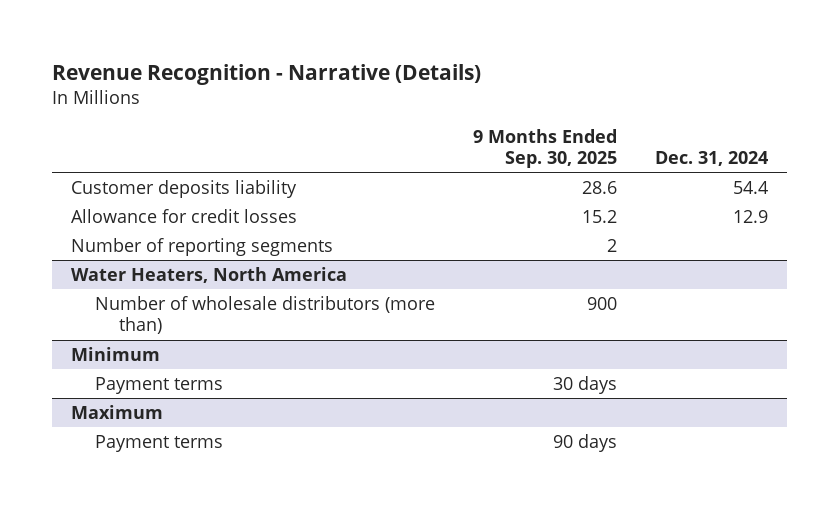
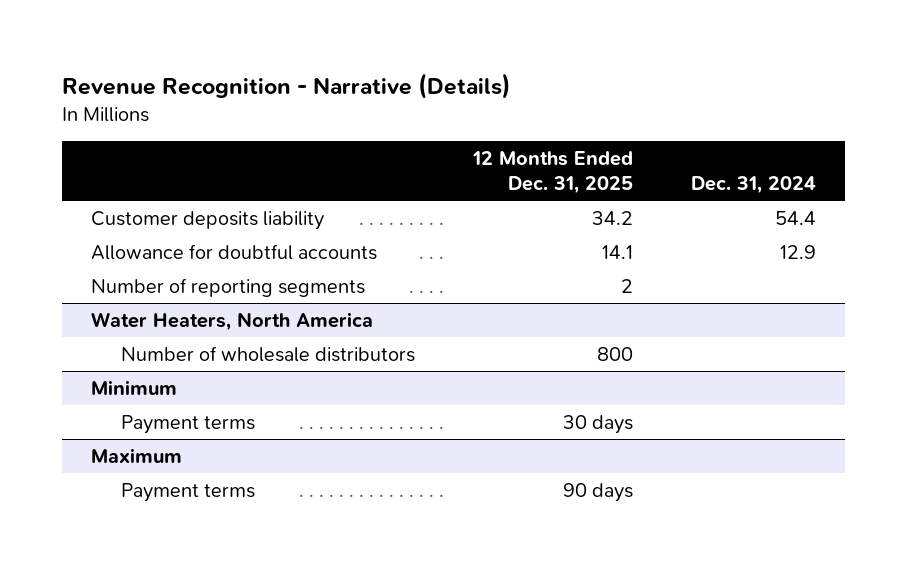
[473,128,618,169] 9 Months Ended Sep. 30, 2025 -> none
none -> [472,150,634,195] 12 Months Ended Dec. 31, 2025
[70,208,297,223] Allowance for credit losses -> [91,243,378,260] Allowance for doubtful accounts
[95,295,436,335] Number of wholesale distributors (more than) -> [121,345,416,362] Number of wholesale distributors

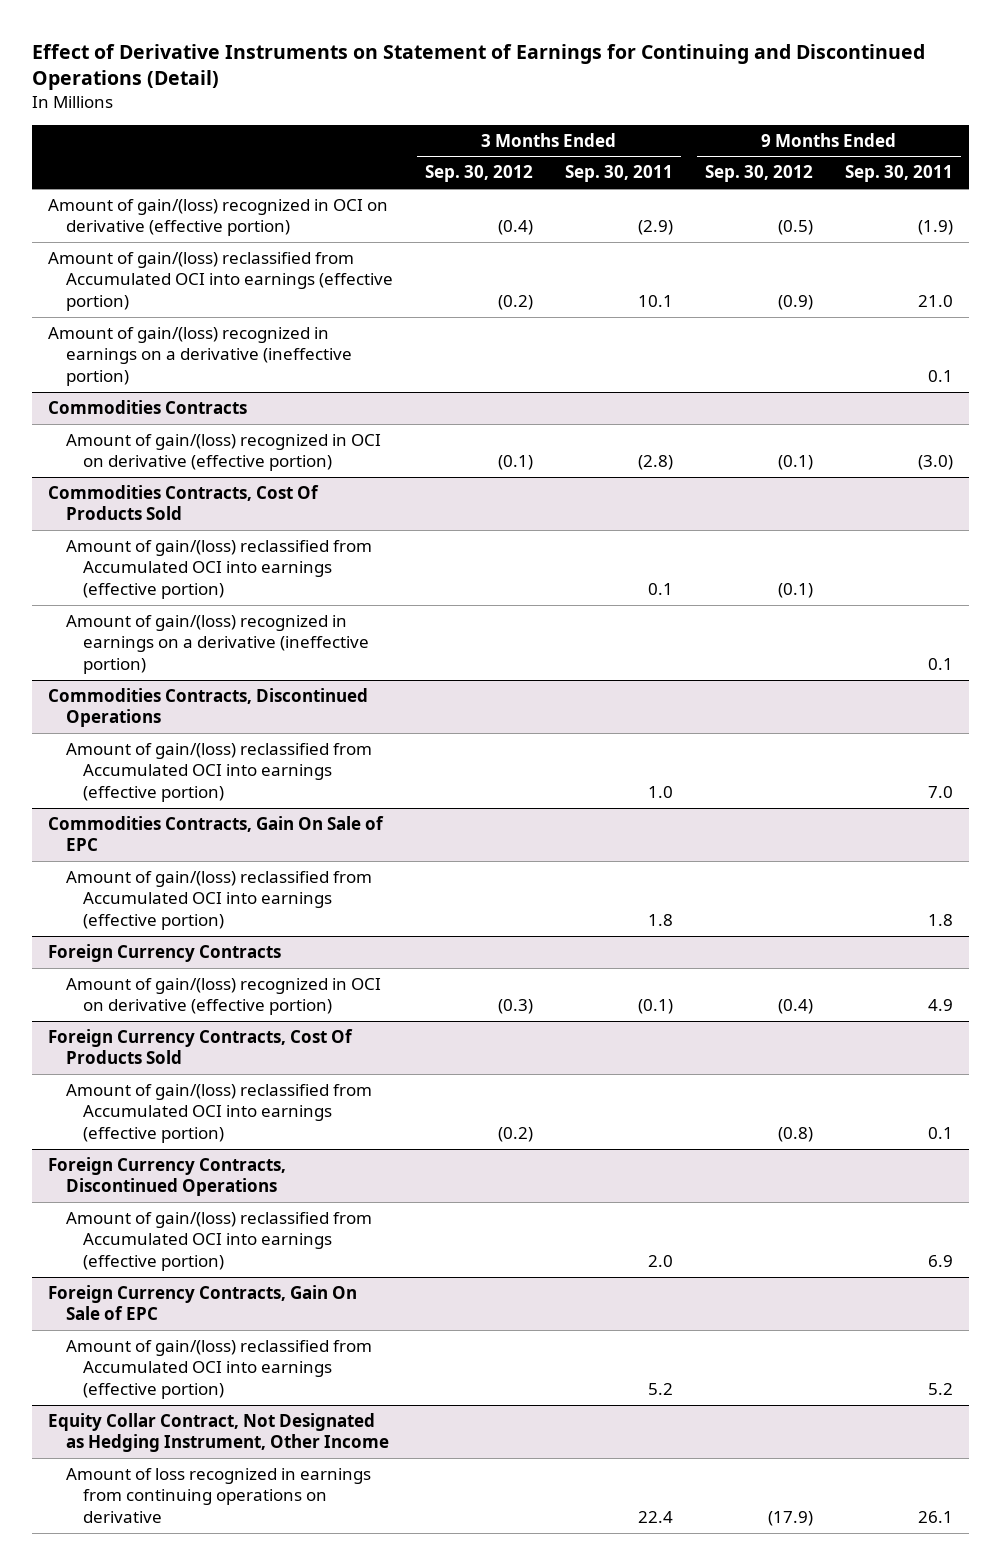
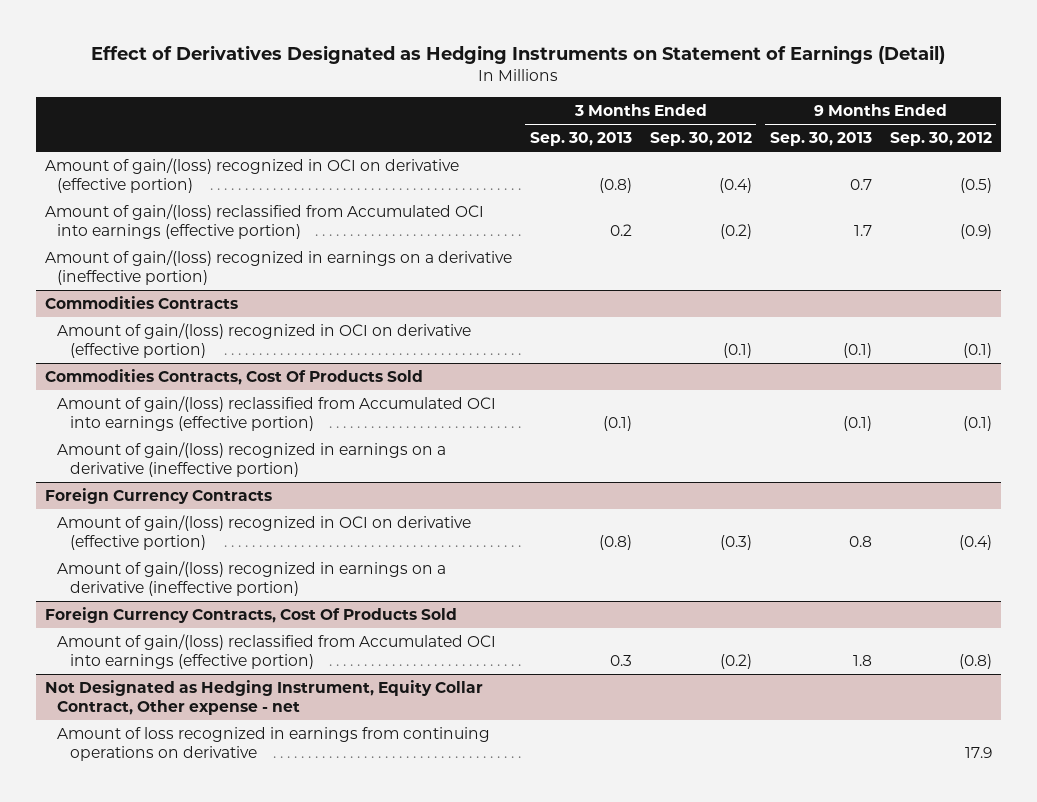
[32,43,926,90] Effect of Derivative Instruments on Statement of Earnings for Continuing and Discontinued Operations (Detail) -> [91,45,946,65] Effect of Derivatives Designated as Hedging Instruments on Statement of Earnings (Detail)
[564,165,673,183] Sep. 30, 2011 -> none
[844,165,953,183] Sep. 30, 2011 -> none
none -> [529,132,632,147] Sep. 30, 2013
none -> [769,132,872,147] Sep. 30, 2013
[48,687,369,728] Commodities Contracts, Discontinued Operations -> none
[65,742,372,802] Amount of gain/(loss) reclassified from Accumulated OCI into earnings (effective portion) -> none
[48,815,385,852] Commodities Contracts, Gain On Sale of EPC -> none
[65,870,372,930] Amount of gain/(loss) reclassified from Accumulated OCI into earnings (effective portion) -> none
none -> [57,561,447,596] Amount of gain/(loss) recognized in earnings on a derivative (ineffective portion)
[48,1156,287,1197] Foreign Currency Contracts, Discontinued Operations -> none
[65,1211,372,1271] Amount of gain/(loss) reclassified from Accumulated OCI into earnings (effective portion) -> none
[48,1284,358,1321] Foreign Currency Contracts, Gain On Sale of EPC -> none
[65,1339,372,1399] Amount of gain/(loss) reclassified from Accumulated OCI into earnings (effective portion) -> none
[48,1412,389,1453] Equity Collar Contract, Not Designated as Hedging Instrument, Other Income -> [44,680,483,715] Not Designated as Hedging Instrument, Equity Collar Contract, Other expense - net
[767,1510,813,1526] (17.9) -> [964,746,992,758] 17.9

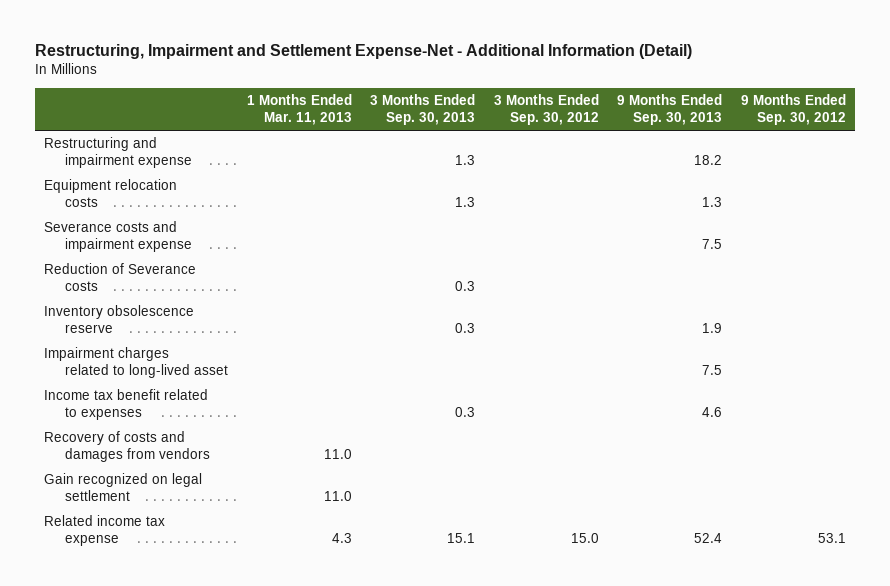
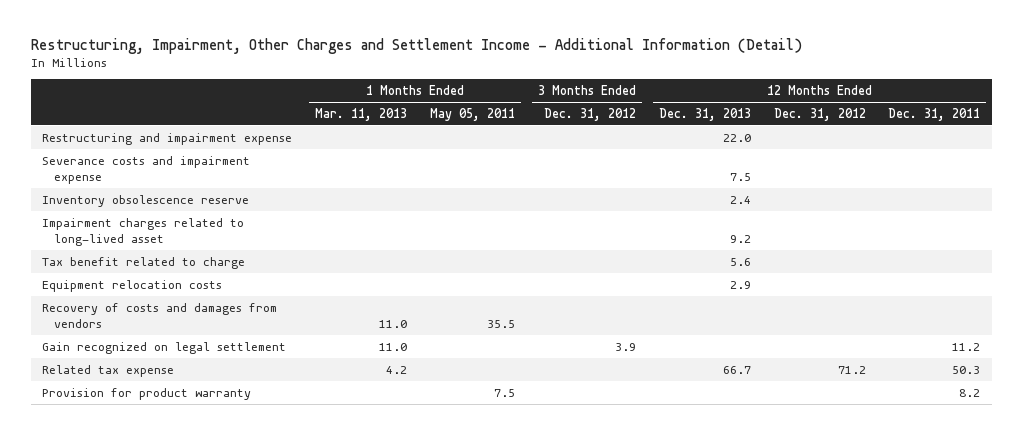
[34,43,692,59] Restructuring, Impairment and Settlement Expense-Net - Additional Information (Detail) -> [30,38,802,55] Restructuring, Impairment, Other Charges and Settlement Income - Additional Information (Detail)
[370,94,476,126] 3 Months Ended Sep. 30, 2013 -> none
[493,94,599,126] 3 Months Ended Sep. 30, 2012 -> none
[617,94,723,126] 9 Months Ended Sep. 30, 2013 -> none
[740,94,846,126] 9 Months Ended Sep. 30, 2012 -> none
none -> [430,107,516,121] 1 Months Ended May 05, 2011
none -> [543,107,636,121] 3 Months Ended Dec. 31, 2012
none -> [658,107,751,121] 12 Months Ended Dec. 31, 2013
none -> [773,107,866,121] 12 Months Ended Dec. 31, 2012
none -> [888,107,981,121] 12 Months Ended Dec. 31, 2011
[43,263,196,292] Reduction of Severance costs -> none
[43,389,208,421] Income tax benefit related to expenses -> [42,256,246,269] Tax benefit related to charge
[43,179,177,208] Equipment relocation costs -> [42,279,223,292] Equipment relocation costs
[43,515,165,547] Related income tax expense -> [42,364,175,377] Related tax expense
[331,533,352,544] 4.3 -> [386,365,408,374] 4.2
none -> [42,387,252,400] Provision for product warranty

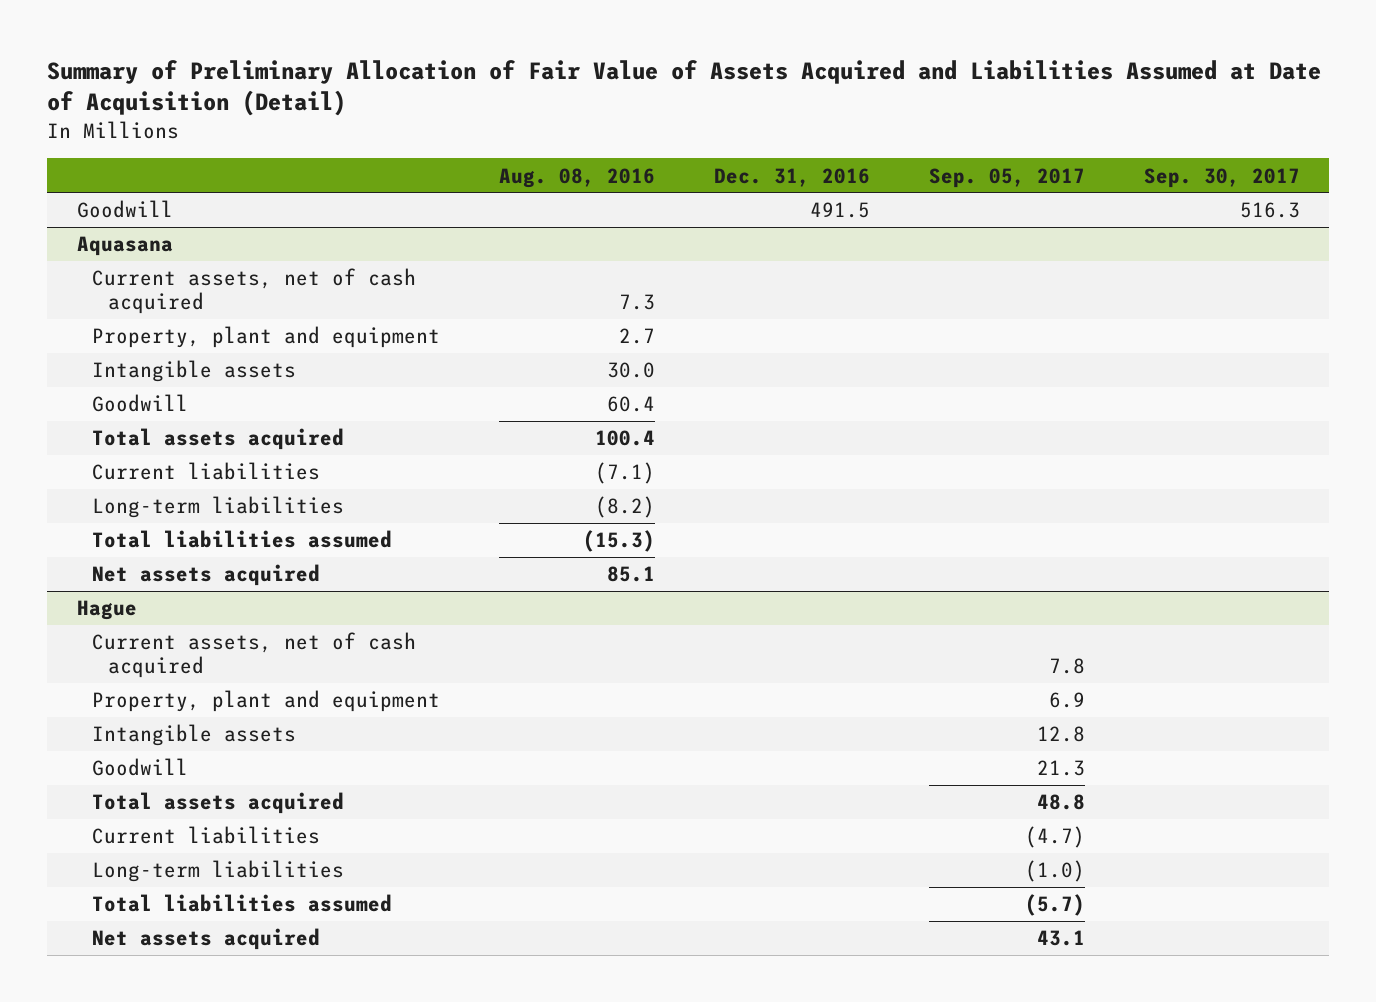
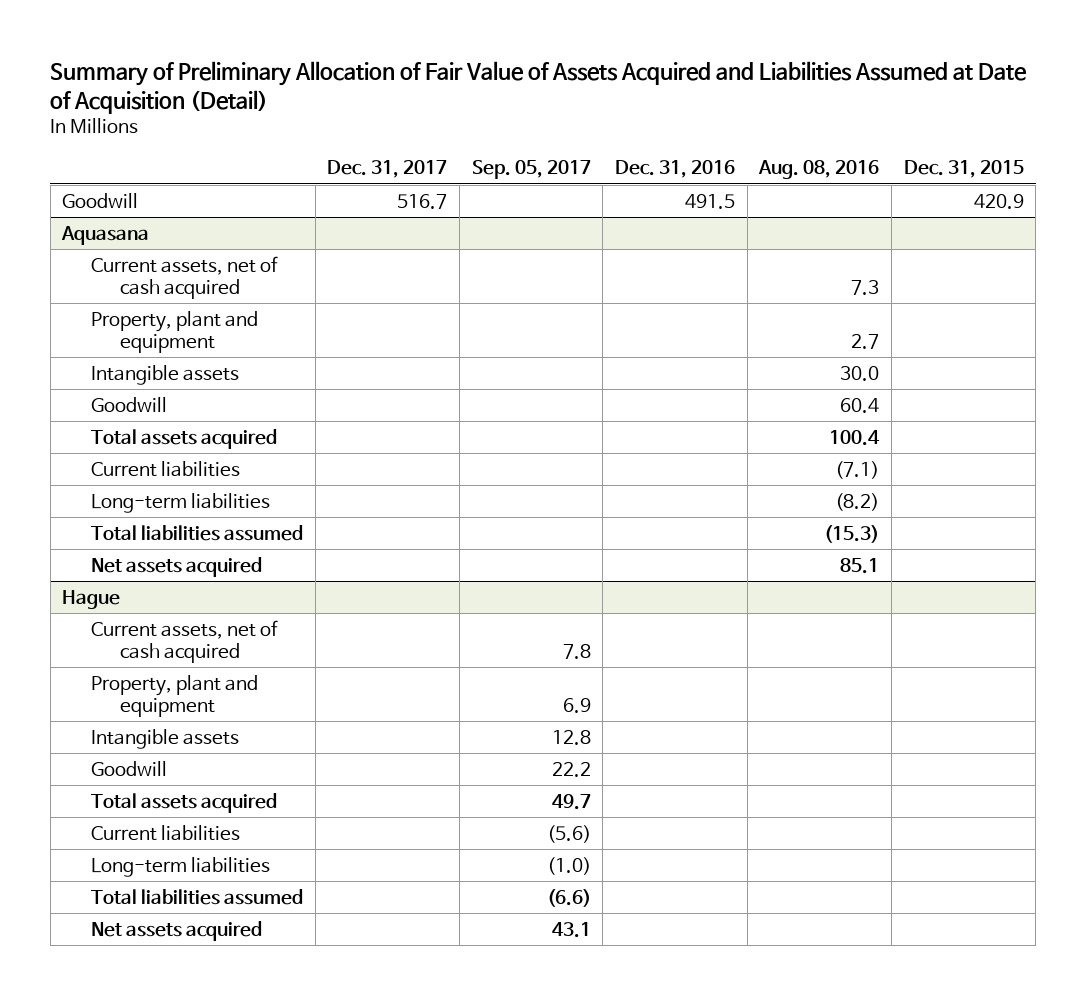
[1143,167,1300,188] Sep. 30, 2017 -> none
none -> [327,160,448,179] Dec. 31, 2017
none -> [903,160,1024,179] Dec. 31, 2015
[1036,760,1085,777] 21.3 -> [551,761,591,777] 22.2
[1036,794,1085,811] 48.8 -> [551,793,591,810] 49.7
[1024,826,1085,849] (4.7) -> [546,824,591,843] (5.6)
[1024,894,1085,917] (5.7) -> [546,888,591,907] (6.6)

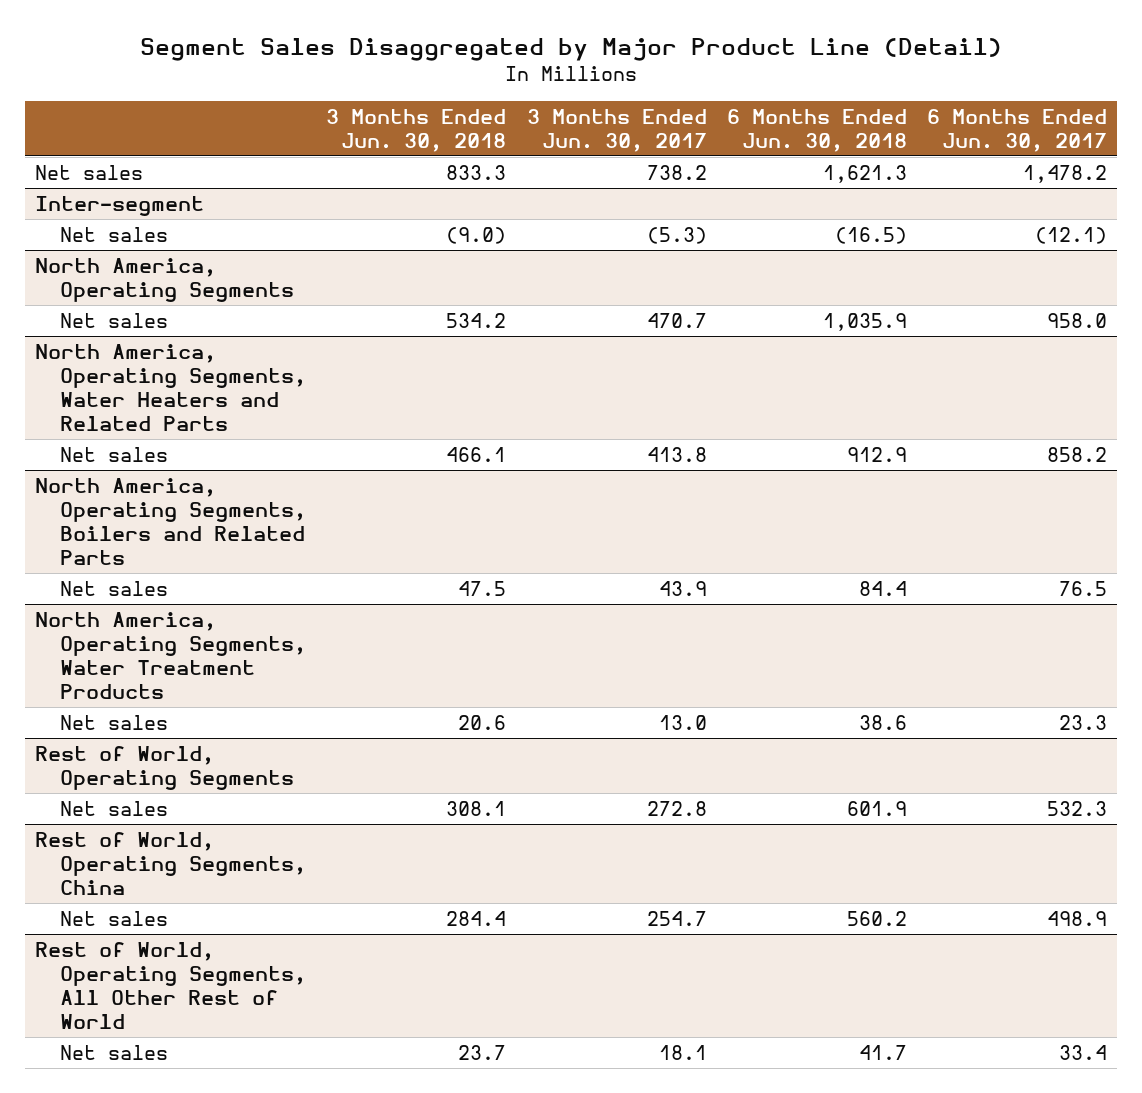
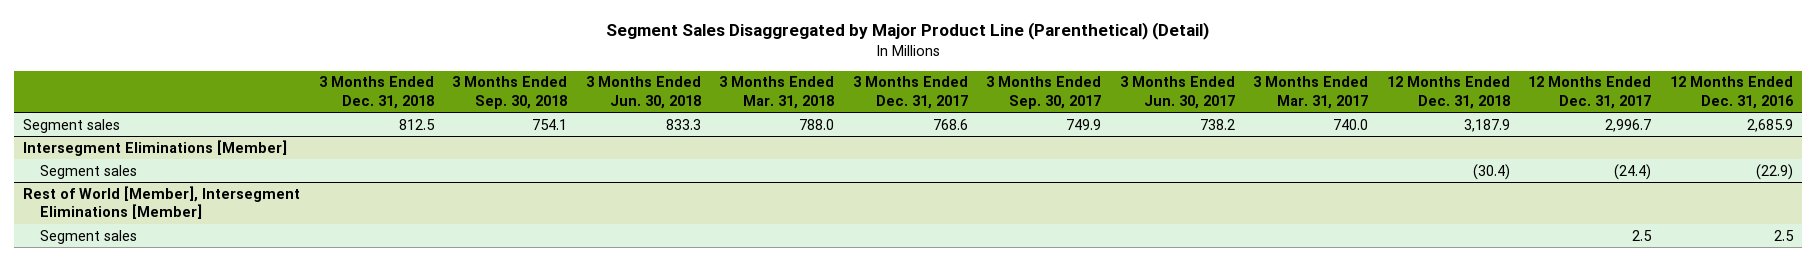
[140,38,1003,62] Segment Sales Disaggregated by Major Product Line (Detail) -> [606,22,1210,41] Segment Sales Disaggregated by Major Product Line (Parenthetical) (Detail)
[726,108,907,152] 6 Months Ended Jun. 30, 2018 -> none
[927,108,1108,152] 6 Months Ended Jun. 30, 2017 -> none
none -> [318,76,434,109] 3 Months Ended Dec. 31, 2018
none -> [452,76,568,109] 3 Months Ended Sep. 30, 2018
none -> [719,76,835,109] 3 Months Ended Mar. 31, 2018
none -> [852,76,968,109] 3 Months Ended Dec. 31, 2017
none -> [986,76,1102,109] 3 Months Ended Sep. 30, 2017
none -> [1253,76,1369,109] 3 Months Ended Mar. 31, 2017
none -> [1386,76,1510,109] 12 Months Ended Dec. 31, 2018
none -> [1528,76,1652,109] 12 Months Ended Dec. 31, 2017
none -> [1669,76,1794,109] 12 Months Ended Dec. 31, 2016
[59,227,168,243] Net sales -> none
[35,258,294,302] North America, Operating Segments -> none
[59,313,168,329] Net sales -> none
[35,344,306,431] North America, Operating Segments, Water Heaters and Related Parts -> none
[59,447,168,463] Net sales -> none
[35,478,306,565] North America, Operating Segments, Boilers and Related Parts -> none
[59,581,168,597] Net sales -> none
[35,612,306,699] North America, Operating Segments, Water Treatment Products -> none
[59,715,168,731] Net sales -> none
[35,746,294,790] Rest of World, Operating Segments -> none
[59,801,168,817] Net sales -> none
[35,832,306,895] Rest of World, Operating Segments, China -> none
[59,911,168,927] Net sales -> none
[35,942,306,1029] Rest of World, Operating Segments, All Other Rest of World -> none
[59,1045,168,1061] Net sales -> none
[35,165,144,181] Net sales -> [23,118,121,133] Segment sales
[35,196,205,217] Inter-segment -> [23,139,288,156] Intersegment Eliminations [Member]
none -> [39,164,137,179] Segment sales
none -> [23,185,301,220] Rest of World [Member], Intersegment Eliminations [Member]
none -> [39,229,137,244] Segment sales

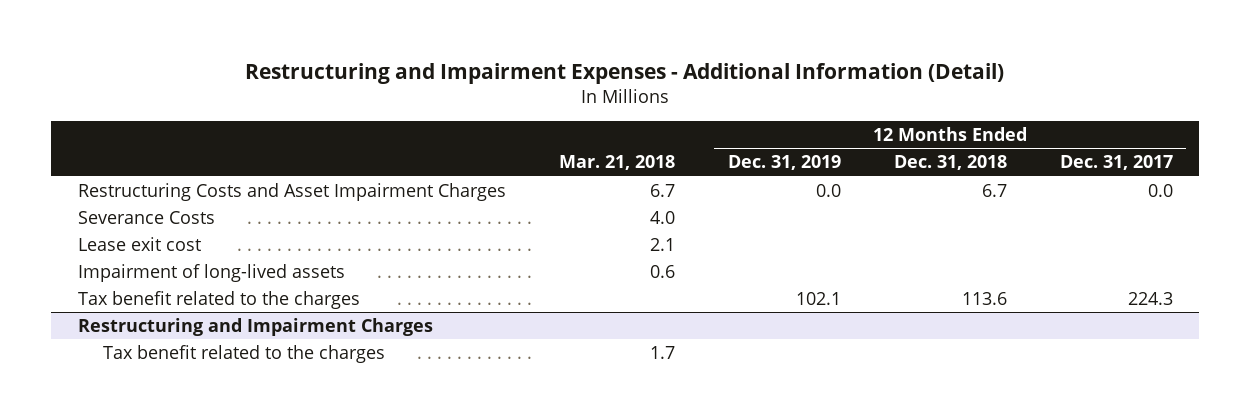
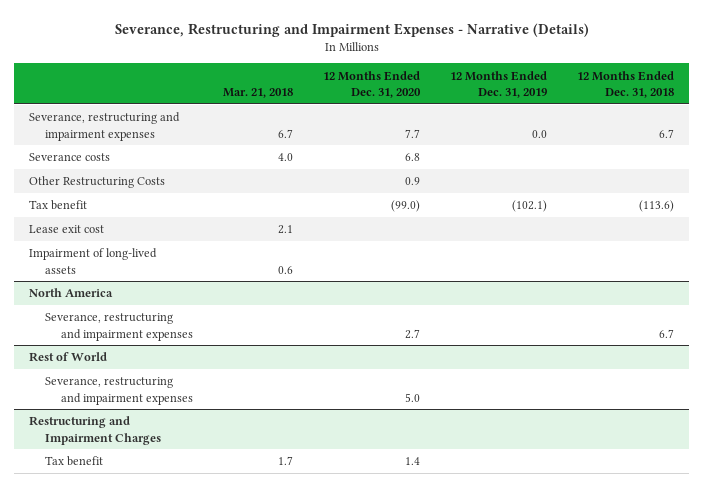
[245,62,1005,84] Restructuring and Impairment Expenses - Additional Information (Detail) -> [114,22,589,37] Severance, Restructuring and Impairment Expenses - Narrative (Details)
[1059,155,1173,171] Dec. 31, 2017 -> none
none -> [323,70,422,98] 12 Months Ended Dec. 31, 2020
[77,183,506,202] Restructuring Costs and Asset Impairment Charges -> [29,112,181,141] Severance, restructuring and impairment expenses
[77,211,215,225] Severance Costs -> [29,153,111,162] Severance costs
none -> [29,176,166,189] Other Restructuring Costs
none -> [29,200,88,211] Tax benefit
[77,291,360,310] Tax benefit related to the charges -> none
none -> [29,288,114,298] North America
none -> [45,313,194,341] Severance, restructuring and impairment expenses
none -> [29,352,108,363] Rest of World
none -> [45,377,194,405] Severance, restructuring and impairment expenses
[103,345,386,364] Tax benefit related to the charges -> [45,456,104,467] Tax benefit

